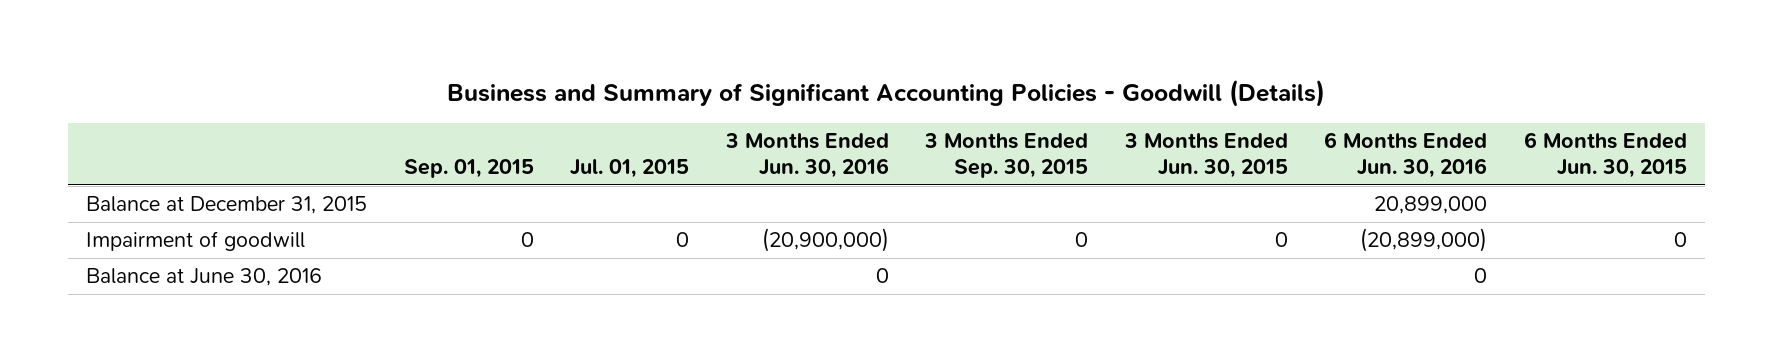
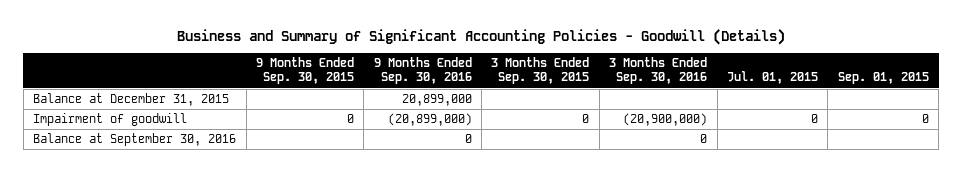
[724,132,889,179] 3 Months Ended Jun. 30, 2016 -> none
[1123,132,1288,179] 3 Months Ended Jun. 30, 2015 -> none
[1324,131,1488,179] 6 Months Ended Jun. 30, 2016 -> none
[1523,131,1687,179] 6 Months Ended Jun. 30, 2015 -> none
none -> [255,56,354,85] 9 Months Ended Sep. 30, 2015
none -> [373,56,472,85] 9 Months Ended Sep. 30, 2016
none -> [609,56,708,85] 3 Months Ended Sep. 30, 2016
[86,268,323,287] Balance at June 30, 2016 -> [33,133,237,147] Balance at September 30, 2016

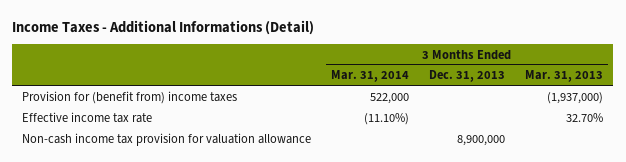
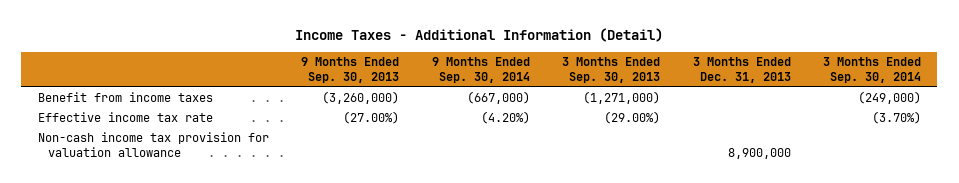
[12,19,315,35] Income Taxes - Additional Informations (Detail) -> [295,28,664,43] Income Taxes - Additional Information (Detail)
[331,70,410,83] Mar. 31, 2014 -> none
[525,70,604,83] Mar. 31, 2013 -> none
none -> [301,57,400,84] 9 Months Ended Sep. 30, 2013
none -> [431,57,530,84] 9 Months Ended Sep. 30, 2014
none -> [562,57,661,84] 3 Months Ended Sep. 30, 2013
none -> [823,57,922,84] 3 Months Ended Sep. 30, 2014
[22,91,238,105] Provision for (benefit from) income taxes -> [37,92,213,103] Benefit from income taxes

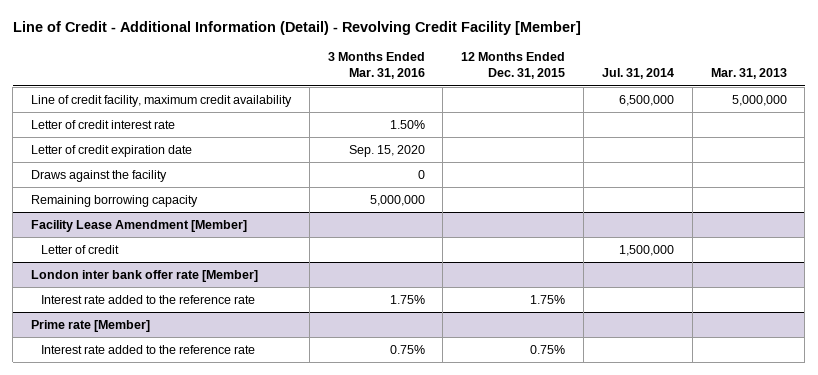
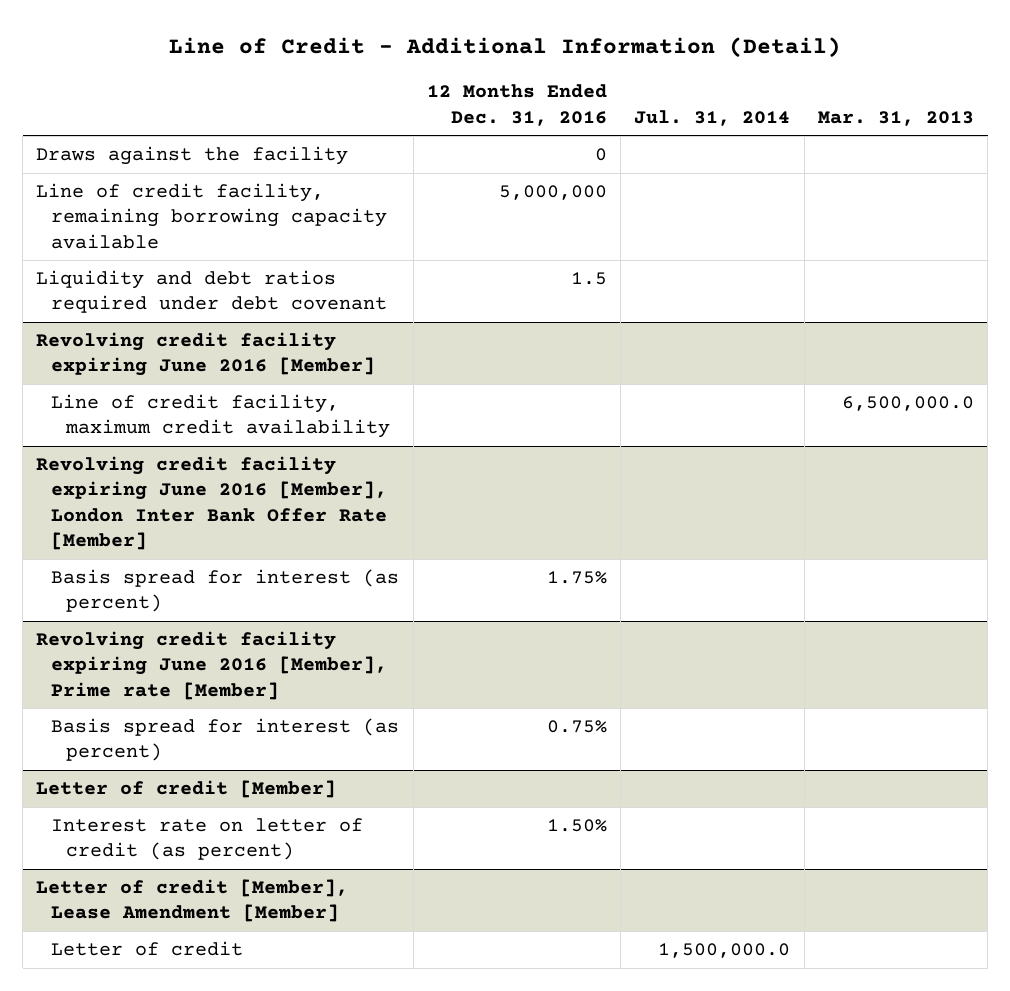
[12,20,581,35] Line of Credit - Additional Information (Detail) - Revolving Credit Facility [Member] -> [169,37,842,59] Line of Credit - Additional Information (Detail)
[327,52,425,80] 3 Months Ended Mar. 31, 2016 -> none
[461,52,566,80] 12 Months Ended Dec. 31, 2015 -> none
none -> [426,84,607,126] 12 Months Ended Dec. 31, 2016
[30,94,292,107] Line of credit facility, maximum credit availability -> none
[30,119,175,129] Letter of credit interest rate -> none
[30,144,192,157] Letter of credit expiration date -> none
[30,219,247,232] Facility Lease Amendment [Member] -> none
[40,244,119,254] Letter of credit -> none
[30,194,198,207] Remaining borrowing capacity -> [36,183,388,249] Line of credit facility, remaining borrowing capacity available
none -> [36,270,388,314] Liquidity and debt ratios required under debt covenant
none -> [36,332,376,377] Revolving credit facility expiring June 2016 [Member]
none -> [51,394,391,439] Line of credit facility, maximum credit availability
[30,269,258,282] London inter bank offer rate [Member] -> [36,456,388,550] Revolving credit facility expiring June 2016 [Member], London Inter Bank Offer Rate [Member]
[40,294,255,304] Interest rate added to the reference rate -> [51,569,400,613] Basis spread for interest (as percent)
[30,319,150,332] Prime rate [Member] -> [36,631,388,700] Revolving credit facility expiring June 2016 [Member], Prime rate [Member]
[40,344,255,354] Interest rate added to the reference rate -> [51,718,400,762] Basis spread for interest (as percent)
none -> [36,780,337,799] Letter of credit [Member]
none -> [51,818,364,861] Interest rate on letter of credit (as percent)
none -> [36,879,349,923] Letter of credit [Member], Lease Amendment [Member]
none -> [51,941,244,957] Letter of credit

